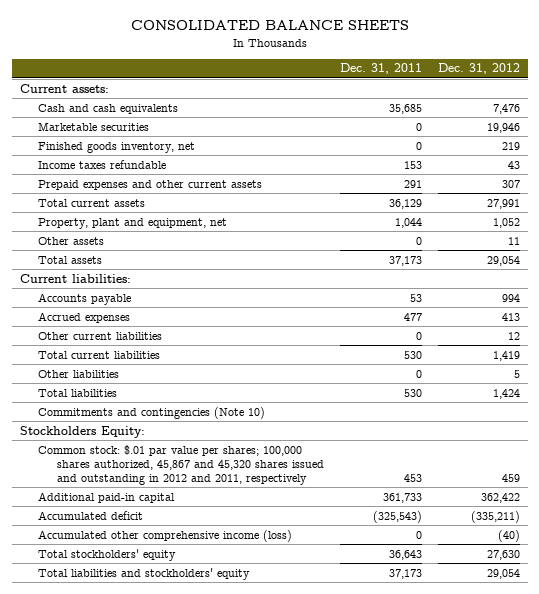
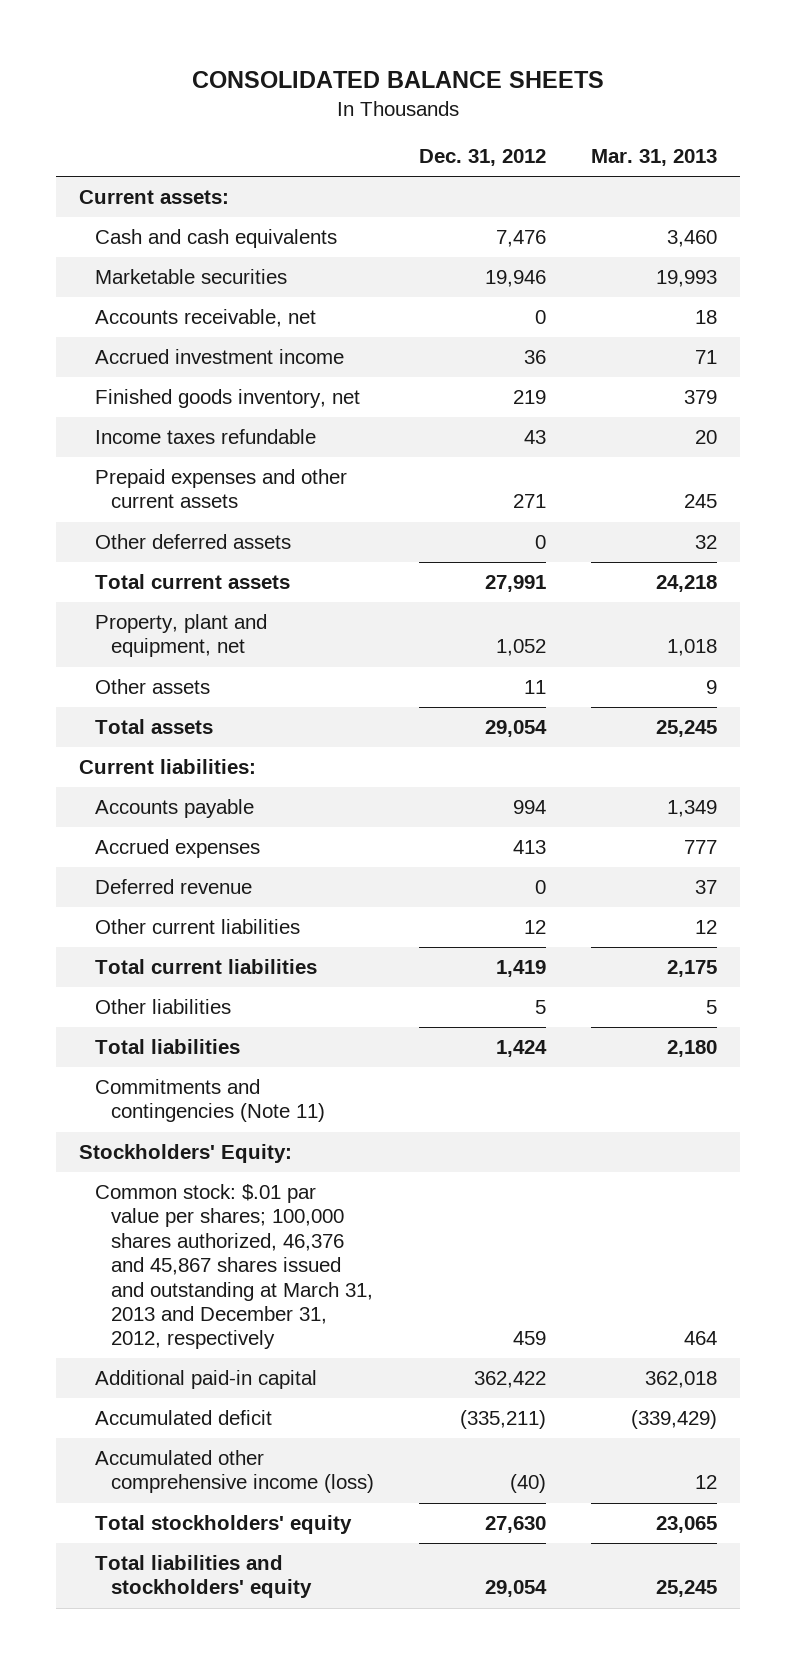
[339,63,422,75] Dec. 31, 2011 -> none
none -> [591,149,718,167] Mar. 31, 2013
none -> [95,309,317,328] Accounts receivable, net
none -> [95,349,345,365] Accrued investment income
[501,179,520,188] 307 -> [513,494,547,509] 271
none -> [95,534,292,550] Other deferred assets
none -> [95,879,253,895] Deferred revenue
[38,406,266,419] Commitments and contingencies (Note 10) -> [95,1079,326,1123] Commitments and contingencies (Note 11)
[19,425,145,438] Stockholders Equity: -> [78,1144,292,1164] Stockholders' Equity:
[38,444,324,485] Common stock: $.01 par value per shares; 100,000 shares authorized, 45,867 and 45,320 shares issued and outstanding in 2012 and 2011, respectively -> [95,1184,374,1350] Common stock: $.01 par value per shares; 100,000 shares authorized, 46,376 and 45,867 shares issued and outstanding at March 31, 2013 and December 31, 2012, respectively

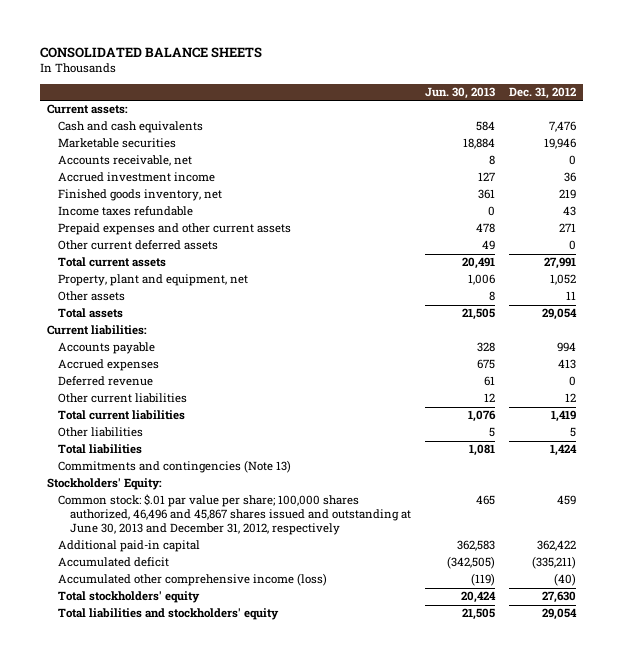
[591,149,718,167] Mar. 31, 2013 -> none
none -> [424,87,495,100] Jun. 30, 2013
[95,534,292,550] Other deferred assets -> [58,240,219,251] Other current deferred assets
[95,1079,326,1123] Commitments and contingencies (Note 11) -> [58,460,292,474] Commitments and contingencies (Note 13)
[95,1184,374,1350] Common stock: $.01 par value per shares; 100,000 shares authorized, 46,376 and 45,867 shares issued and outstanding at March 31, 2013 and December 31, 2012, respectively -> [58,494,411,536] Common stock: $.01 par value per share; 100,000 shares authorized, 46,496 and 45,867 shares issued and outstanding at June 30, 2013 and December 31, 2012, respectively

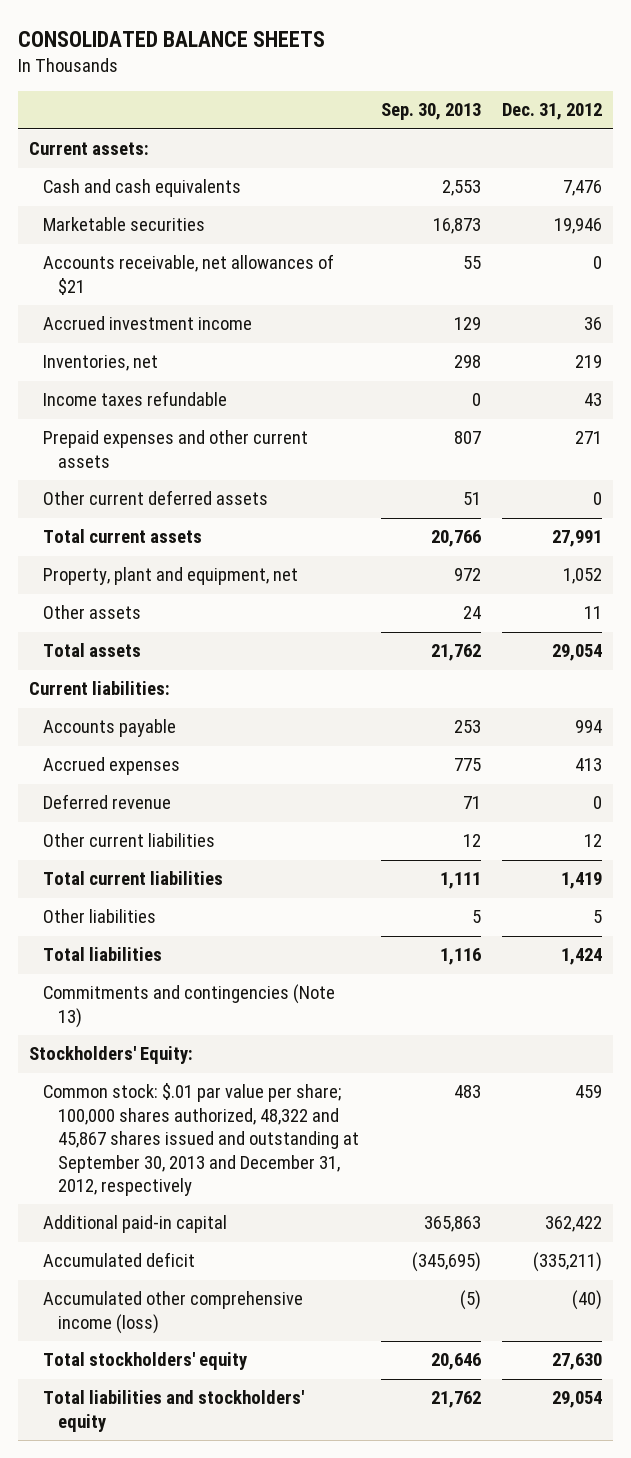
[424,87,495,100] Jun. 30, 2013 -> none
none -> [380,103,481,121] Sep. 30, 2013
[58,155,193,167] Accounts receivable, net -> [43,254,335,295] Accounts receivable, net allowances of $21
[58,189,223,202] Finished goods inventory, net -> [43,355,159,372] Inventories, net
[58,494,411,536] Common stock: $.01 par value per share; 100,000 shares authorized, 46,496 and 45,867 shares issued and outstanding at June 30, 2013 and December 31, 2012, respectively -> [43,1083,360,1197] Common stock: $.01 par value per share; 100,000 shares authorized, 48,322 and 45,867 shares issued and outstanding at September 30, 2013 and December 31, 2012, respectively

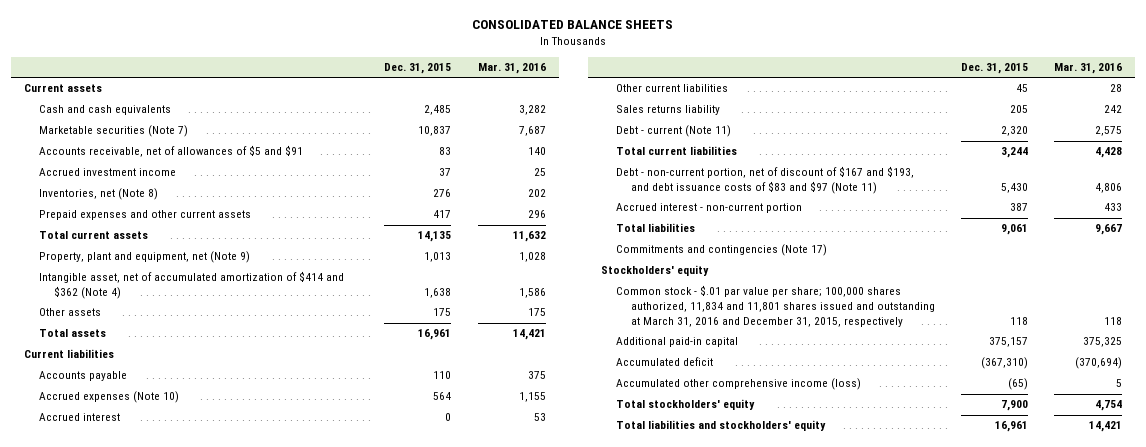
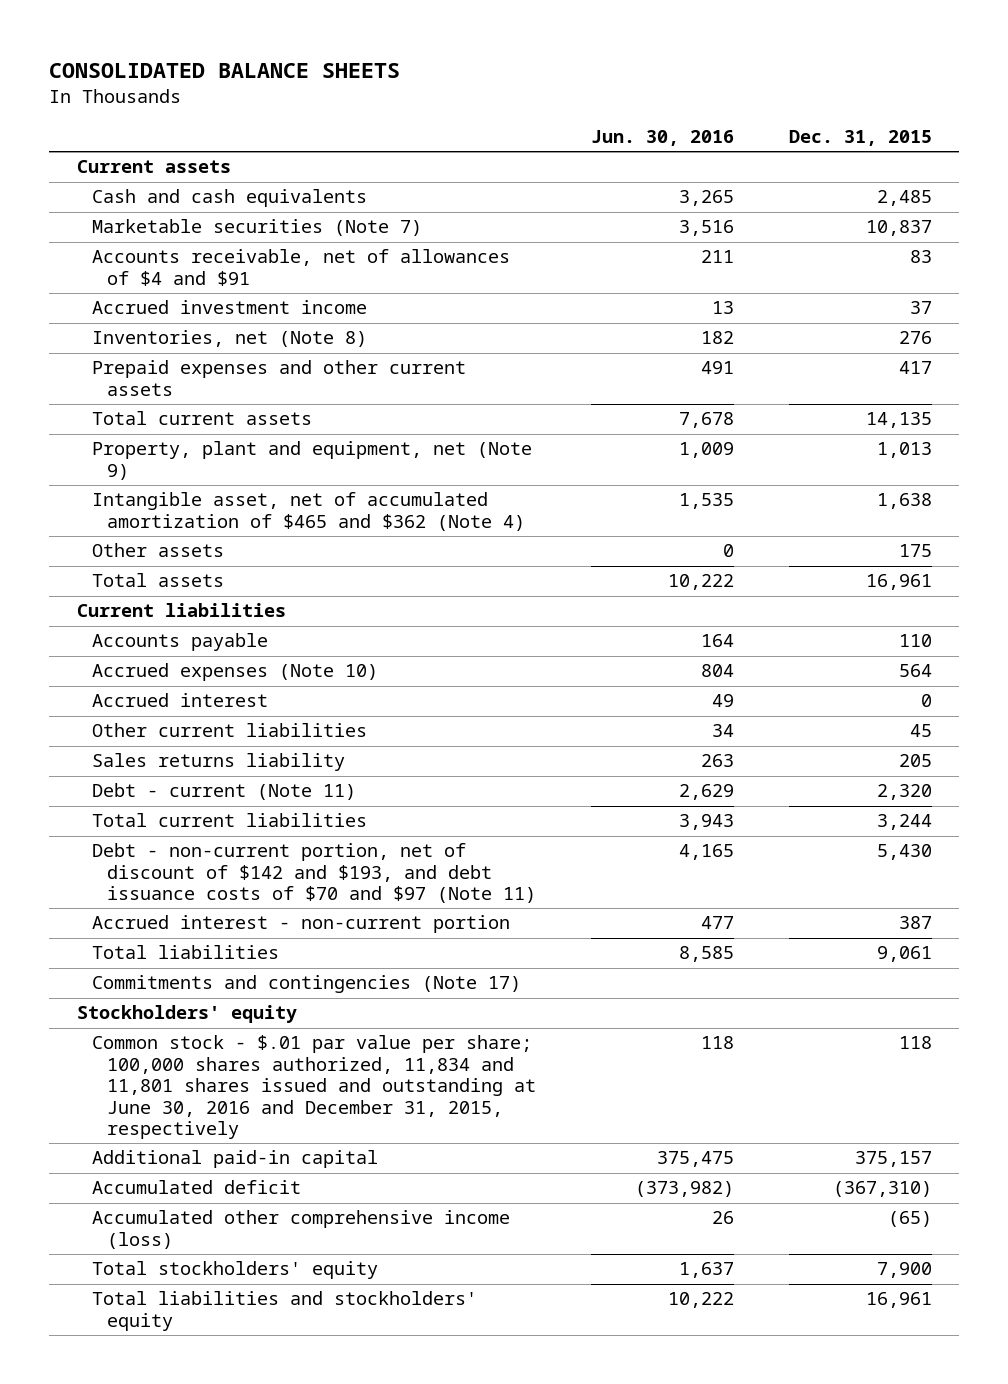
[477,63,546,75] Mar. 31, 2016 -> none
none -> [590,130,734,147] Jun. 30, 2016
[39,145,304,158] Accounts receivable, net of allowances of $5 and $91 -> [91,249,510,286] Accounts receivable, net of allowances of $4 and $91
[39,271,345,300] Intangible asset, net of accumulated amortization of $414 and $362 (Note 4) -> [91,492,525,531] Intangible asset, net of accumulated amortization of $465 and $362 (Note 4)
[615,166,914,195] Debt - non-current portion, net of discount of $167 and $193, and debt issuance costs of $83 and $97 (Note 11) -> [91,843,536,904] Debt - non-current portion, net of discount of $142 and $193, and debt issuance costs of $70 and $97 (Note 11)
[615,285,935,327] Common stock - $.01 par value per share; 100,000 shares authorized, 11,834 and 11,801 shares issued and outstanding at March 31, 2016 and December 31, 2015, respectively -> [91,1035,536,1140] Common stock - $.01 par value per share; 100,000 shares authorized, 11,834 and 11,801 shares issued and outstanding at June 30, 2016 and December 31, 2015, respectively

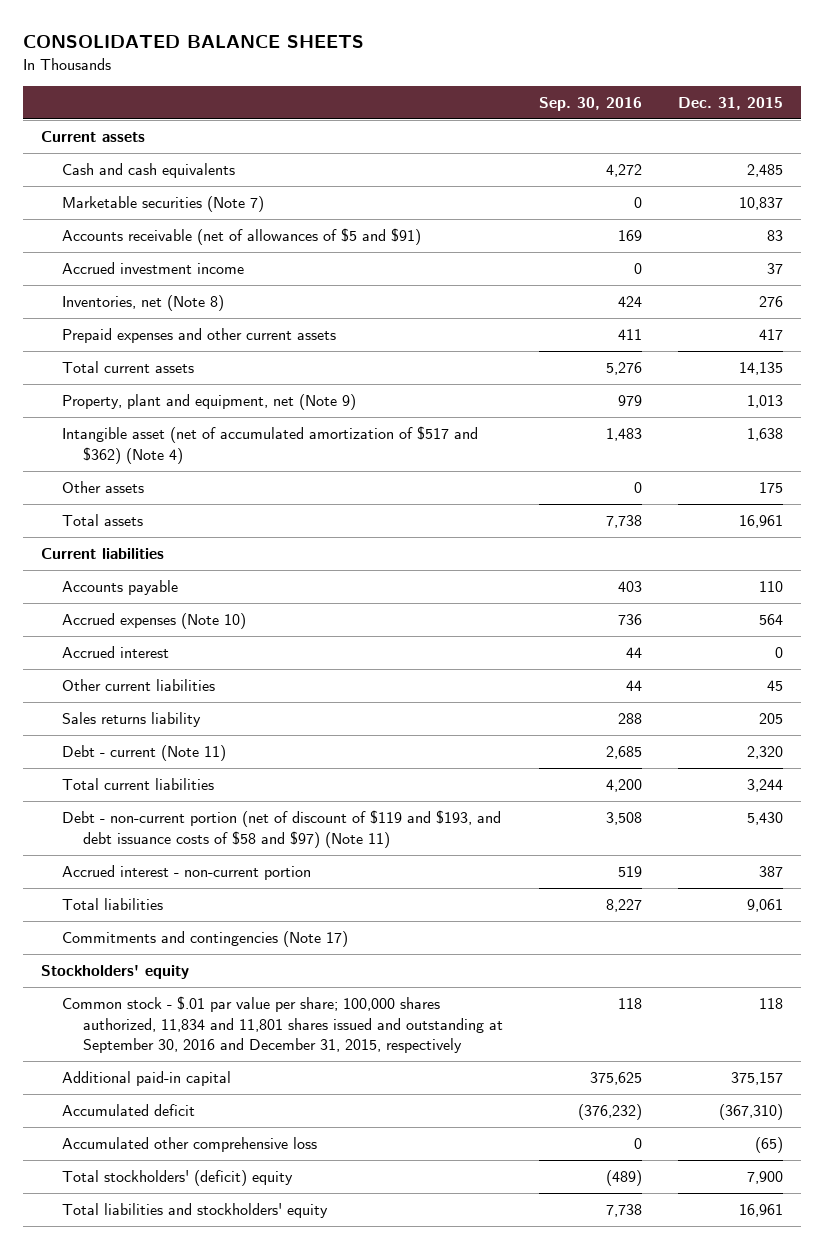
[590,130,734,147] Jun. 30, 2016 -> none
none -> [538,96,642,111] Sep. 30, 2016
[91,249,510,286] Accounts receivable, net of allowances of $4 and $91 -> [62,228,422,246] Accounts receivable (net of allowances of $5 and $91)
[91,492,525,531] Intangible asset, net of accumulated amortization of $465 and $362 (Note 4) -> [62,426,479,464] Intangible asset (net of accumulated amortization of $517 and $362) (Note 4)
[91,843,536,904] Debt - non-current portion, net of discount of $142 and $193, and debt issuance costs of $70 and $97 (Note 11) -> [62,810,502,848] Debt - non-current portion (net of discount of $119 and $193, and debt issuance costs of $58 and $97) (Note 11)
[91,1035,536,1140] Common stock - $.01 par value per share; 100,000 shares authorized, 11,834 and 11,801 shares issued and outstanding at June 30, 2016 and December 31, 2015, respectively -> [62,996,503,1054] Common stock - $.01 par value per share; 100,000 shares authorized, 11,834 and 11,801 shares issued and outstanding at September 30, 2016 and December 31, 2015, respectively
[91,1210,510,1249] Accumulated other comprehensive income (loss) -> [62,1137,318,1153] Accumulated other comprehensive loss
[91,1261,378,1280] Total stockholders' equity -> [62,1170,294,1187] Total stockholders' (deficit) equity

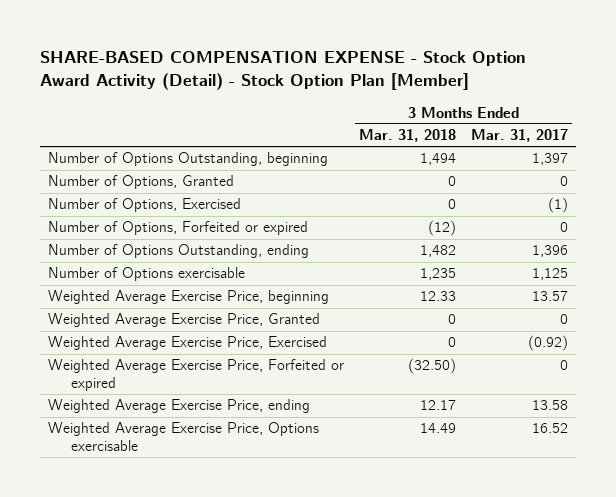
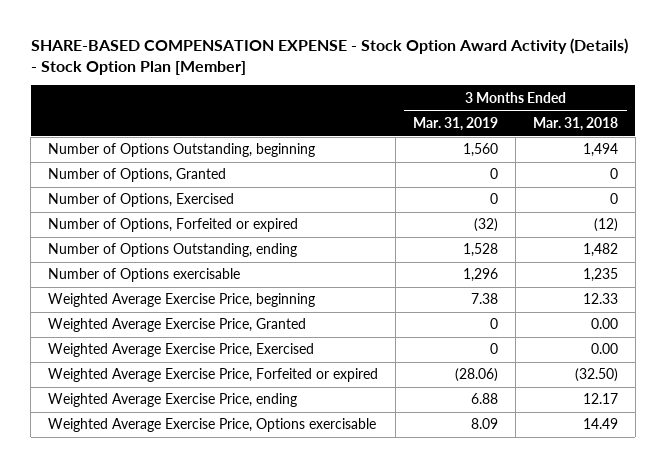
[39,51,526,91] SHARE-BASED COMPENSATION EXPENSE - Stock Option Award Activity (Detail) - Stock Option Plan [Member] -> [30,38,628,75] SHARE-BASED COMPENSATION EXPENSE - Stock Option Award Activity (Details) - Stock Option Plan [Member]
[471,129,569,143] Mar. 31, 2017 -> none
none -> [413,117,499,132] Mar. 31, 2019
[448,314,457,325] 0 -> [590,318,618,330] 0.00
[448,337,457,348] 0 -> [590,343,618,355] 0.00

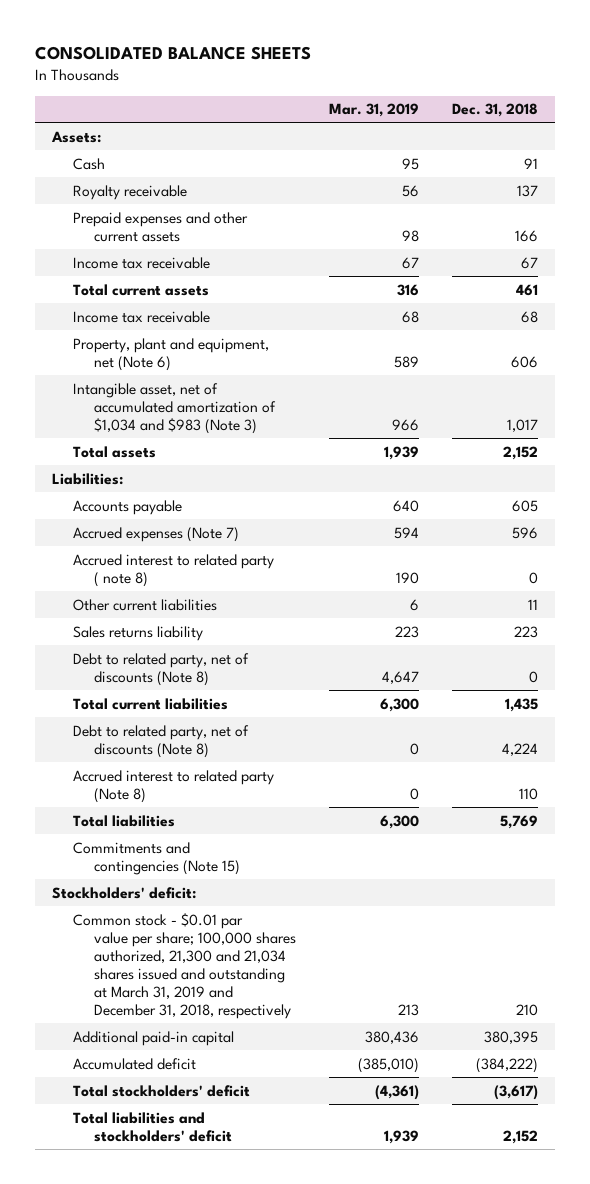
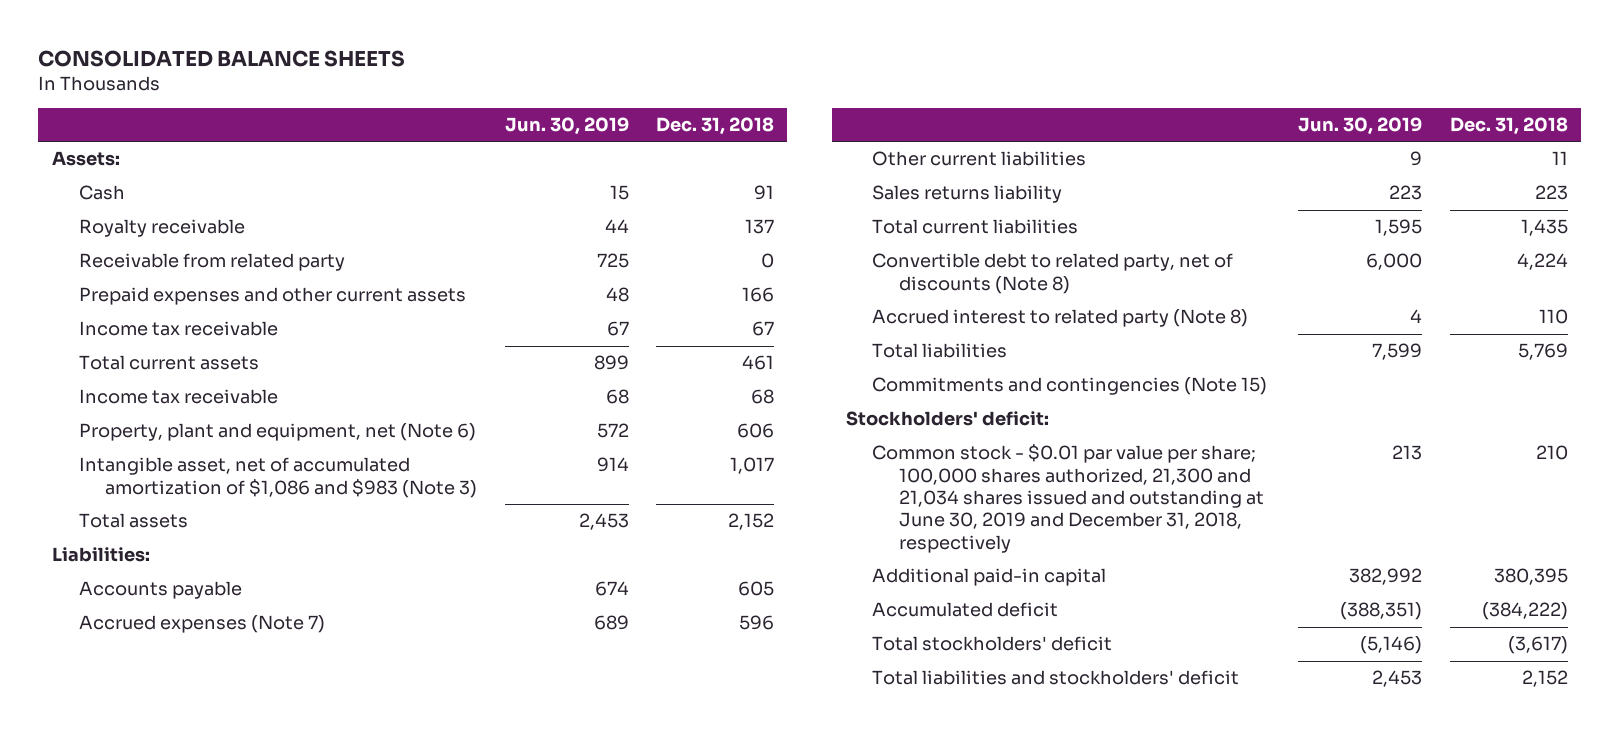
[329,103,420,118] Mar. 31, 2019 -> none
none -> [504,116,629,135] Jun. 30, 2019
none -> [78,253,345,272] Receivable from related party
[72,382,276,434] Intangible asset, net of accumulated amortization of $1,034 and $983 (Note 3) -> [78,457,478,498] Intangible asset, net of accumulated amortization of $1,086 and $983 (Note 3)
[72,553,274,587] Accrued interest to related party ( note 8) -> none
[72,652,249,686] Debt to related party, net of discounts (Note 8) -> none
[72,724,249,758] Debt to related party, net of discounts (Note 8) -> [872,253,1234,294] Convertible debt to related party, net of discounts (Note 8)
[72,912,296,1019] Common stock - $0.01 par value per share; 100,000 shares authorized, 21,300 and 21,034 shares issued and outstanding at March 31, 2019 and December 31, 2018, respectively -> [872,444,1265,553] Common stock - $0.01 par value per share; 100,000 shares authorized, 21,300 and 21,034 shares issued and outstanding at June 30, 2019 and December 31, 2018, respectively

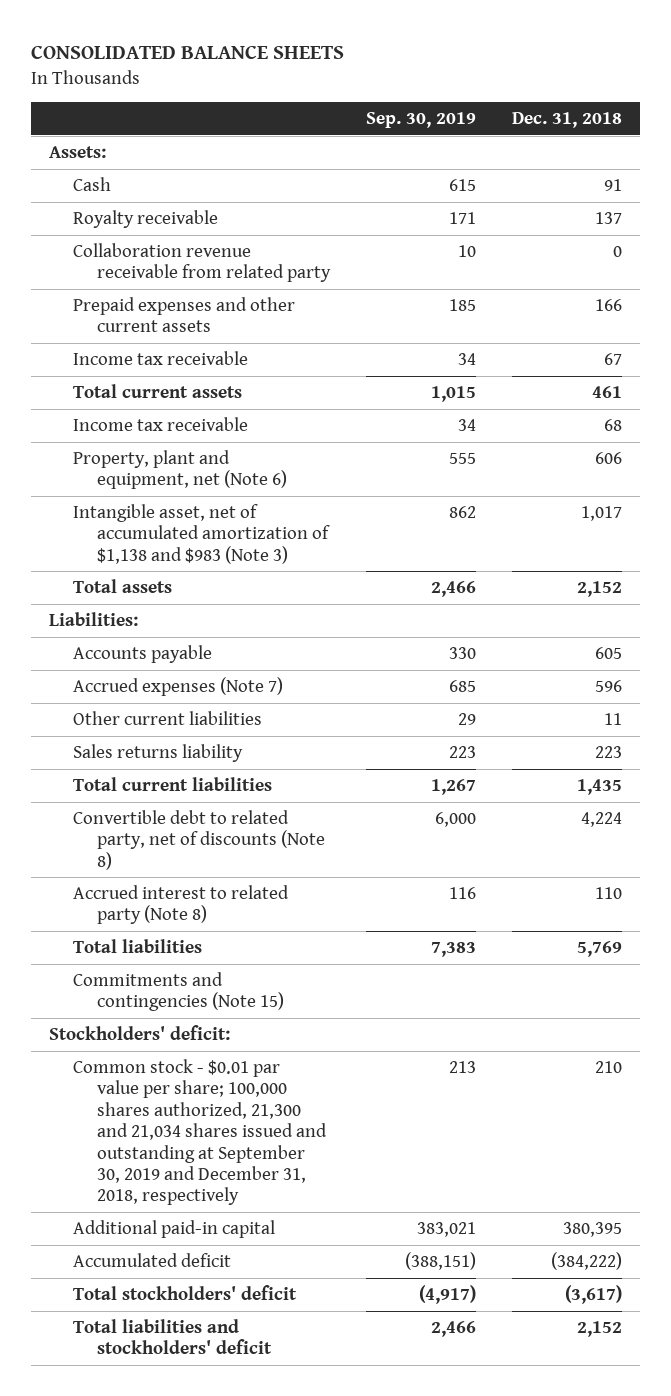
[504,116,629,135] Jun. 30, 2019 -> none
none -> [366,112,477,129] Sep. 30, 2019
[78,253,345,272] Receivable from related party -> [72,242,331,283] Collaboration revenue receivable from related party
[78,457,478,498] Intangible asset, net of accumulated amortization of $1,086 and $983 (Note 3) -> [72,503,330,564] Intangible asset, net of accumulated amortization of $1,138 and $983 (Note 3)
[872,444,1265,553] Common stock - $0.01 par value per share; 100,000 shares authorized, 21,300 and 21,034 shares issued and outstanding at June 30, 2019 and December 31, 2018, respectively -> [72,1058,327,1206] Common stock - $0.01 par value per share; 100,000 shares authorized, 21,300 and 21,034 shares issued and outstanding at September 30, 2019 and December 31, 2018, respectively

